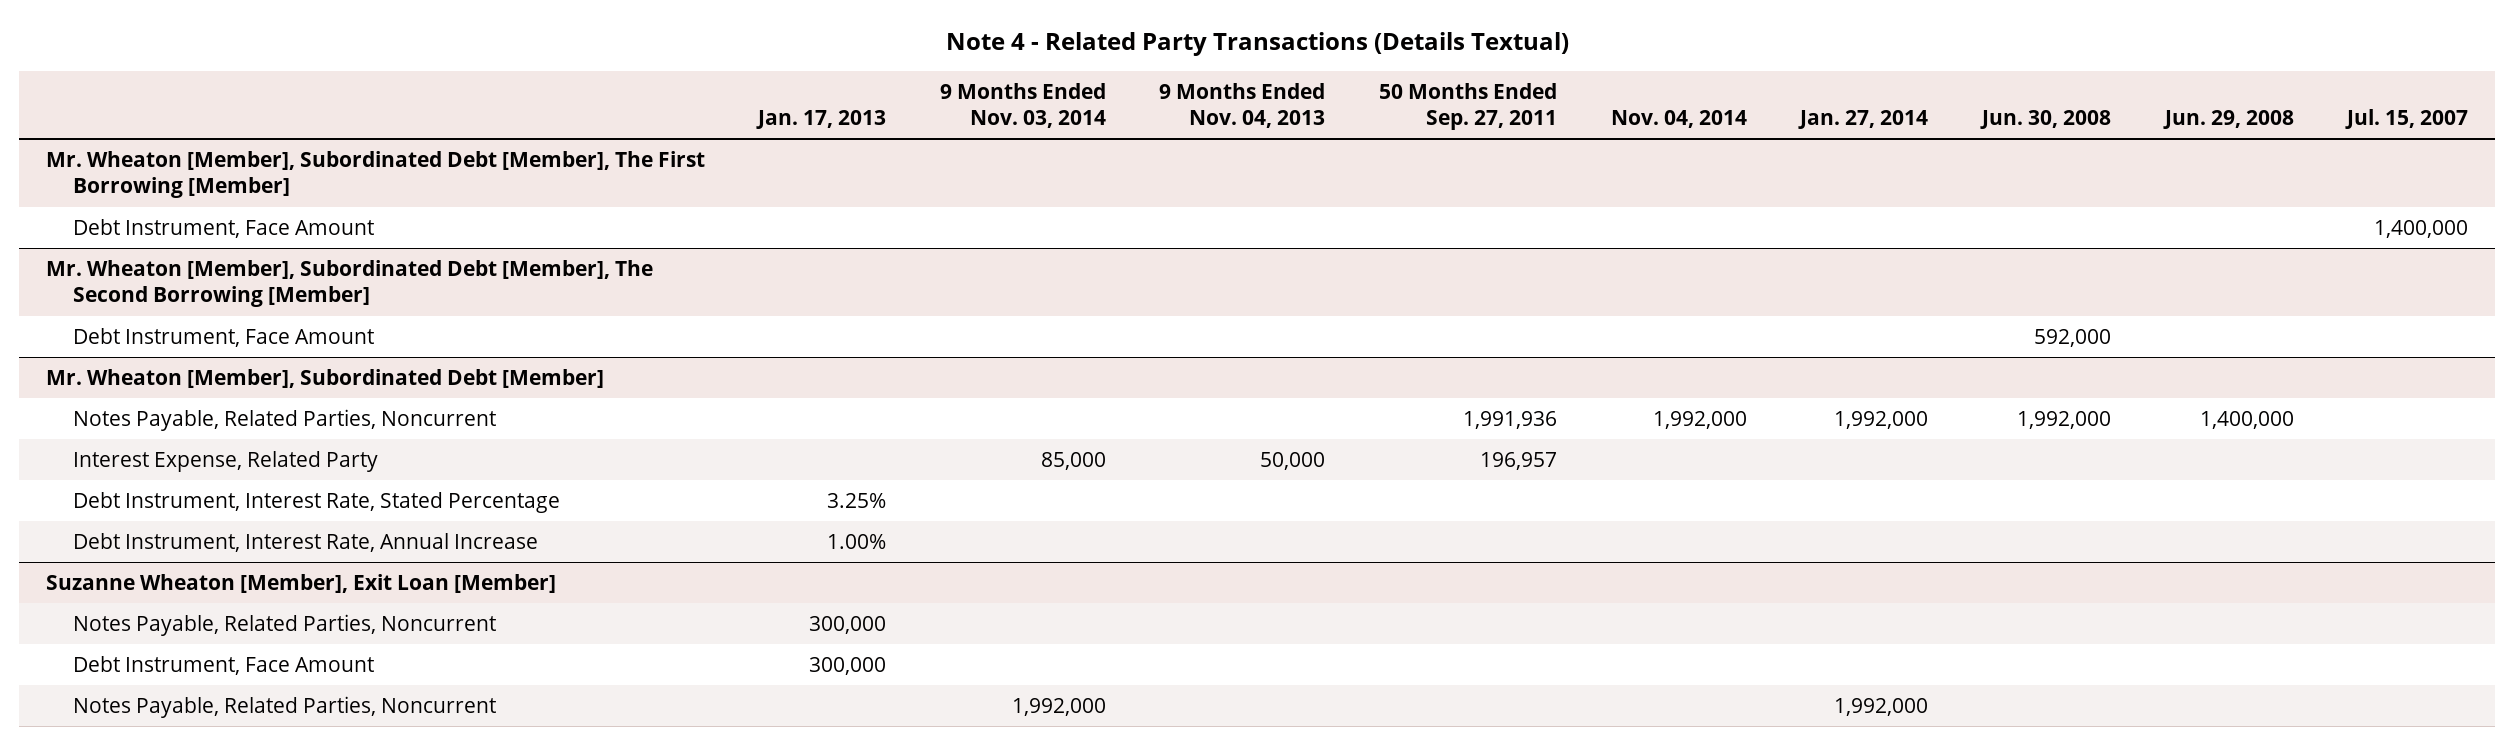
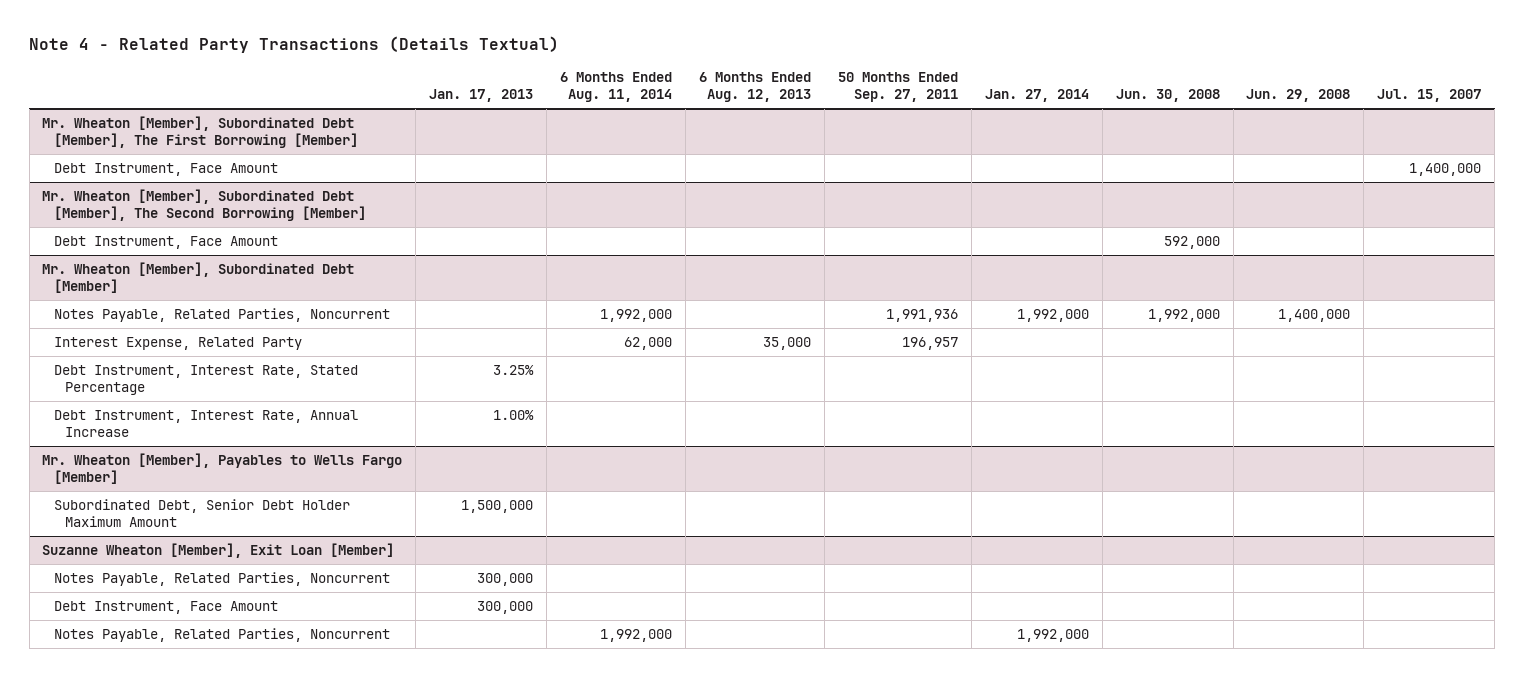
[939,82,1106,129] 9 Months Ended Nov. 03, 2014 -> none
[1159,82,1326,129] 9 Months Ended Nov. 04, 2013 -> none
[1610,110,1747,129] Nov. 04, 2014 -> none
none -> [560,72,673,103] 6 Months Ended Aug. 11, 2014
none -> [699,72,812,103] 6 Months Ended Aug. 12, 2013
none -> [42,452,403,485] Mr. Wheaton [Member], Payables to Wells Fargo [Member]
none -> [53,498,350,528] Subordinated Debt, Senior Debt Holder Maximum Amount

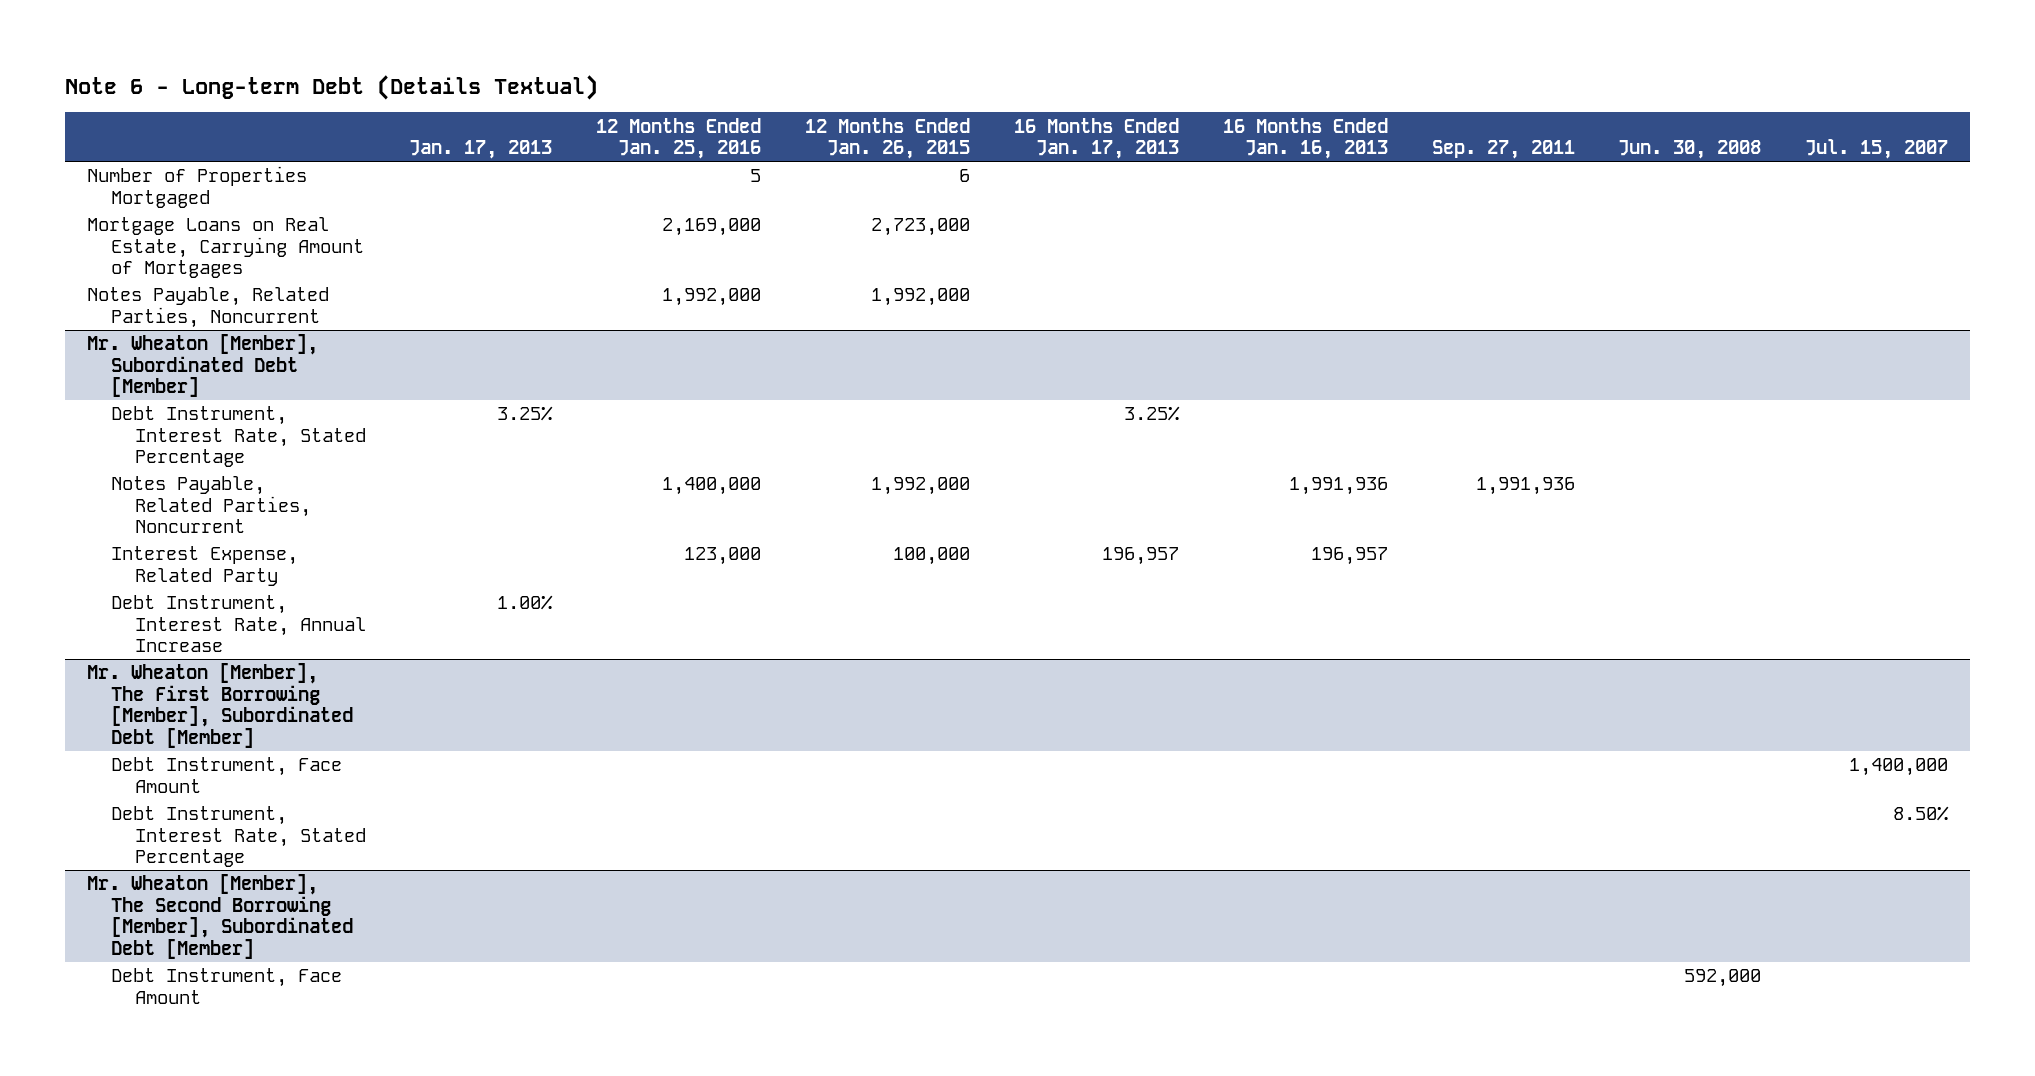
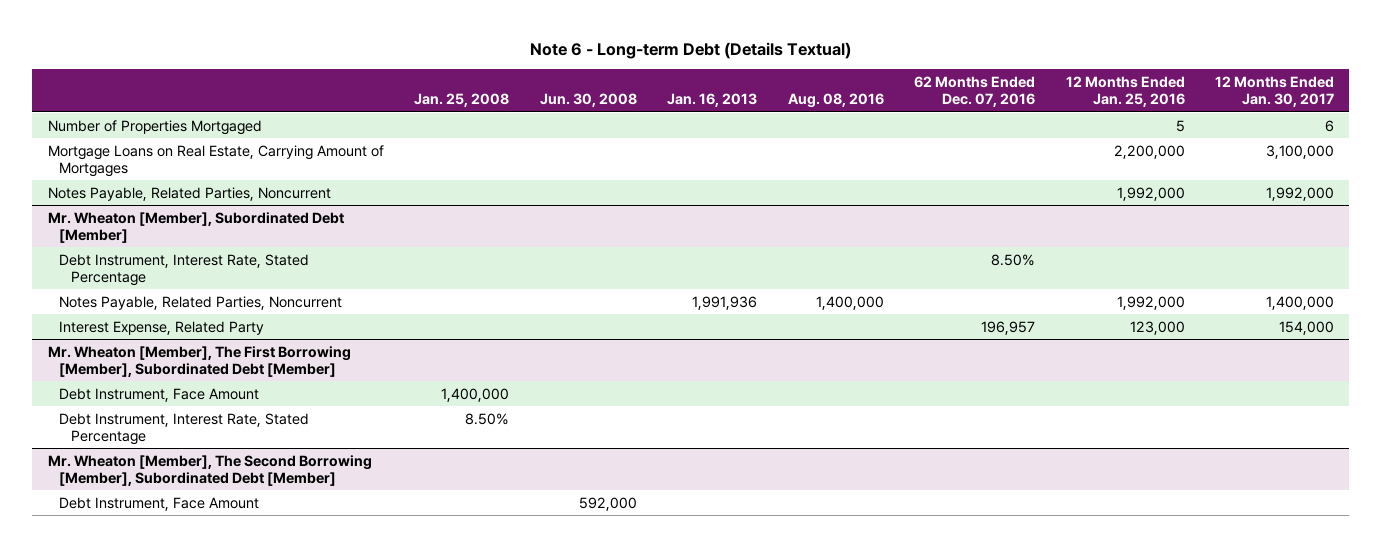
[409,139,553,159] Jan. 17, 2013 -> none
[805,117,971,159] 12 Months Ended Jan. 26, 2015 -> none
[1013,117,1179,159] 16 Months Ended Jan. 17, 2013 -> none
[1222,117,1388,159] 16 Months Ended Jan. 16, 2013 -> none
[1431,139,1575,159] Sep. 27, 2011 -> none
[1805,138,1949,159] Jul. 15, 2007 -> none
none -> [414,93,510,108] Jan. 25, 2008
none -> [667,93,758,108] Jan. 16, 2013
none -> [787,93,884,109] Aug. 08, 2016
none -> [914,76,1036,108] 62 Months Ended Dec. 07, 2016
none -> [1215,76,1335,108] 12 Months Ended Jan. 30, 2017
[662,218,762,237] 2,169,000 -> [1113,144,1185,159] 2,200,000
[662,477,762,496] 1,400,000 -> [1116,295,1185,310] 1,992,000
[110,595,366,653] Debt Instrument, Interest Rate, Annual Increase -> none

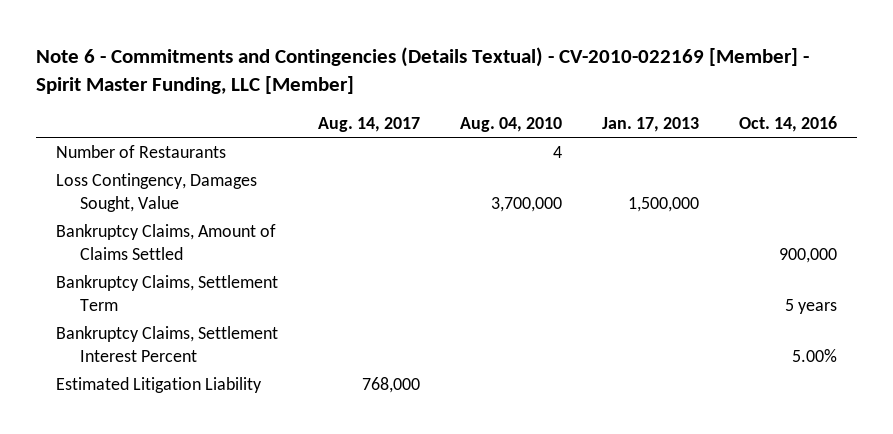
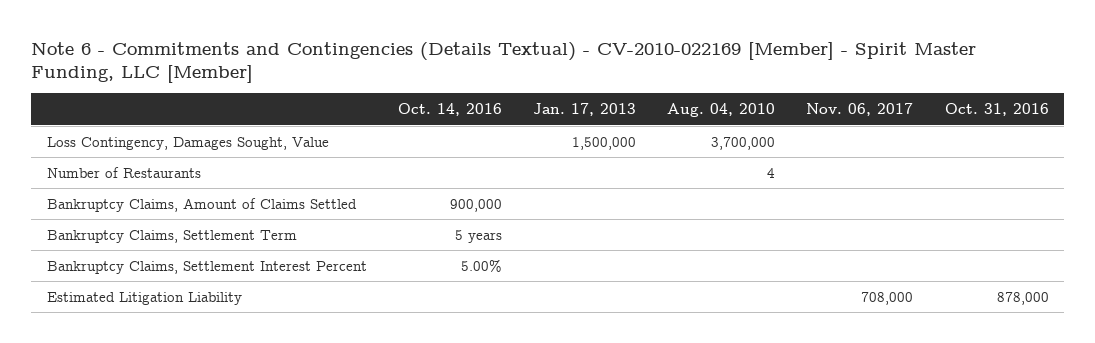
[318,116,421,132] Aug. 14, 2017 -> none
none -> [806,103,914,117] Nov. 06, 2017
none -> [944,103,1049,117] Oct. 31, 2016
[56,144,227,158] Number of Restaurants -> [46,166,201,178] Number of Restaurants

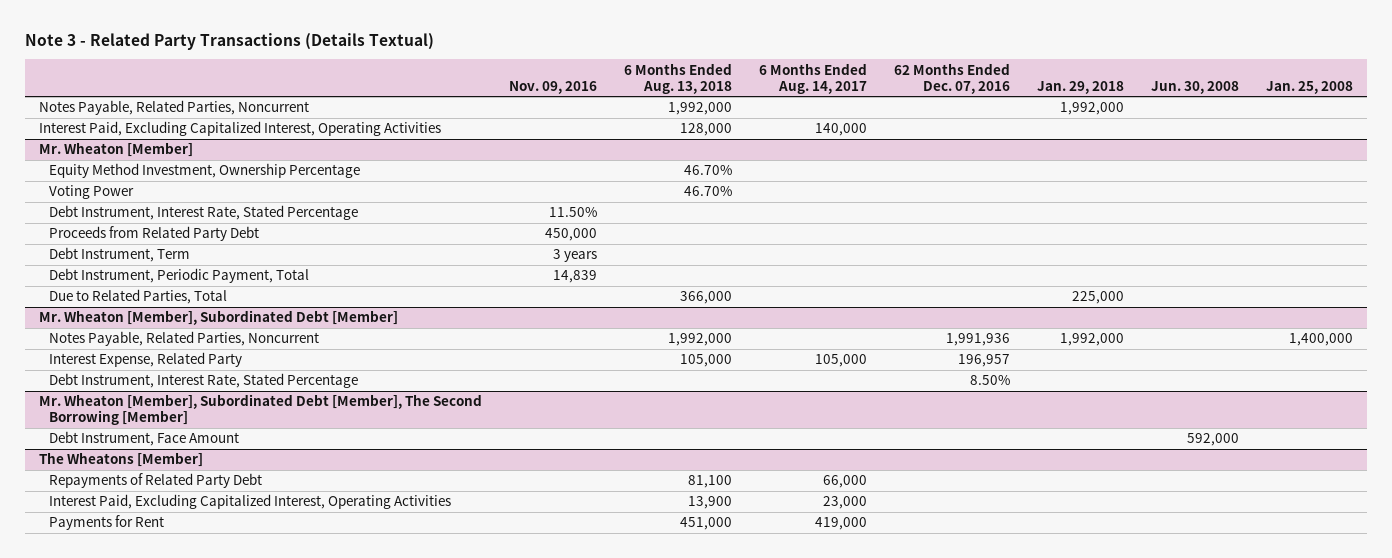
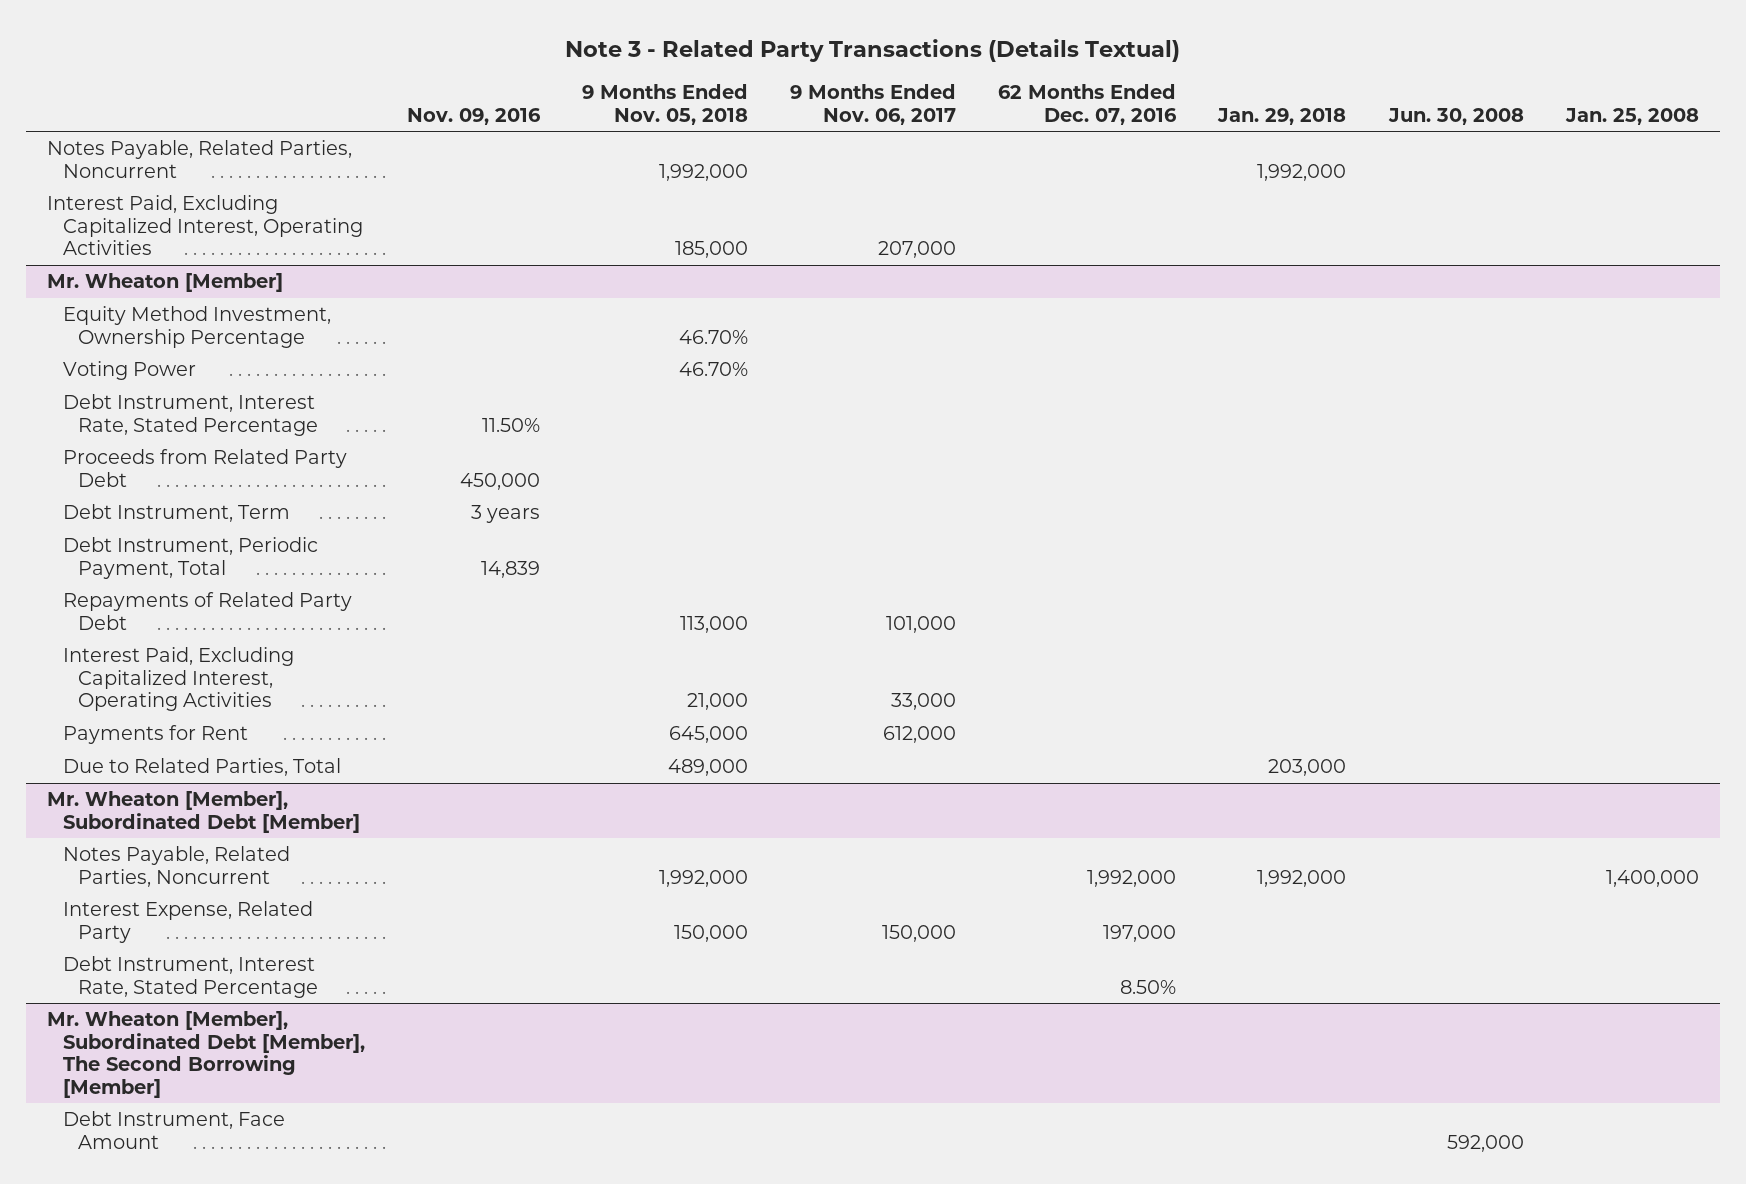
[623,62,732,94] 6 Months Ended Aug. 13, 2018 -> none
[758,62,867,94] 6 Months Ended Aug. 14, 2017 -> none
none -> [582,83,749,125] 9 Months Ended Nov. 05, 2018
none -> [790,83,957,125] 9 Months Ended Nov. 06, 2017
none -> [62,592,352,630] Repayments of Related Party Debt
none -> [62,647,294,712] Interest Paid, Excluding Capitalized Interest, Operating Activities
none -> [62,725,248,745] Payments for Rent
[1071,291,1124,305] 225,000 -> [1268,759,1347,777] 203,000
[945,333,1010,347] 1,991,936 -> [1087,869,1177,887] 1,992,000
[957,354,1010,368] 196,957 -> [1103,924,1177,942] 197,000
[38,452,203,468] The Wheatons [Member] -> none
[49,473,263,489] Repayments of Related Party Debt -> none
[49,494,452,510] Interest Paid, Excluding Capitalized Interest, Operating Activities -> none
[49,515,165,531] Payments for Rent -> none

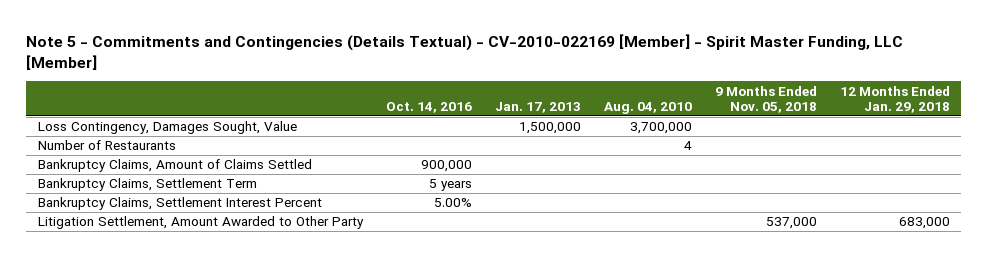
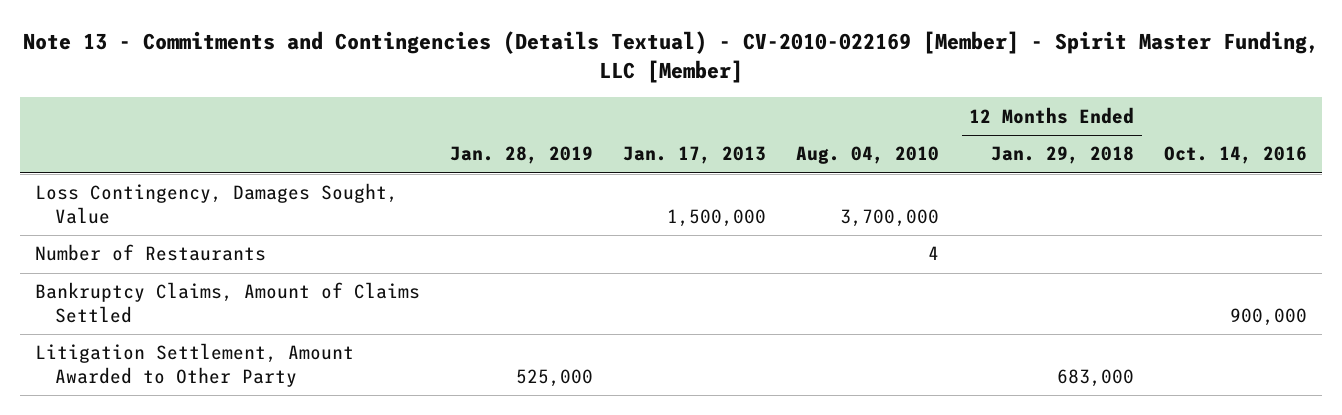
[26,34,904,70] Note 5 - Commitments and Contingencies (Details Textual) - CV-2010-022169 [Member] - Spirit Master Funding, LLC [Member] -> [23,31,1320,84] Note 13 - Commitments and Contingencies (Details Textual) - CV-2010-022169 [Member] - Spirit Master Funding, LLC [Member]
[714,85,817,114] 9 Months Ended Nov. 05, 2018 -> none
none -> [450,146,594,165] Jan. 28, 2019
[37,178,257,192] Bankruptcy Claims, Settlement Term -> none
[37,197,322,211] Bankruptcy Claims, Settlement Interest Percent -> none

